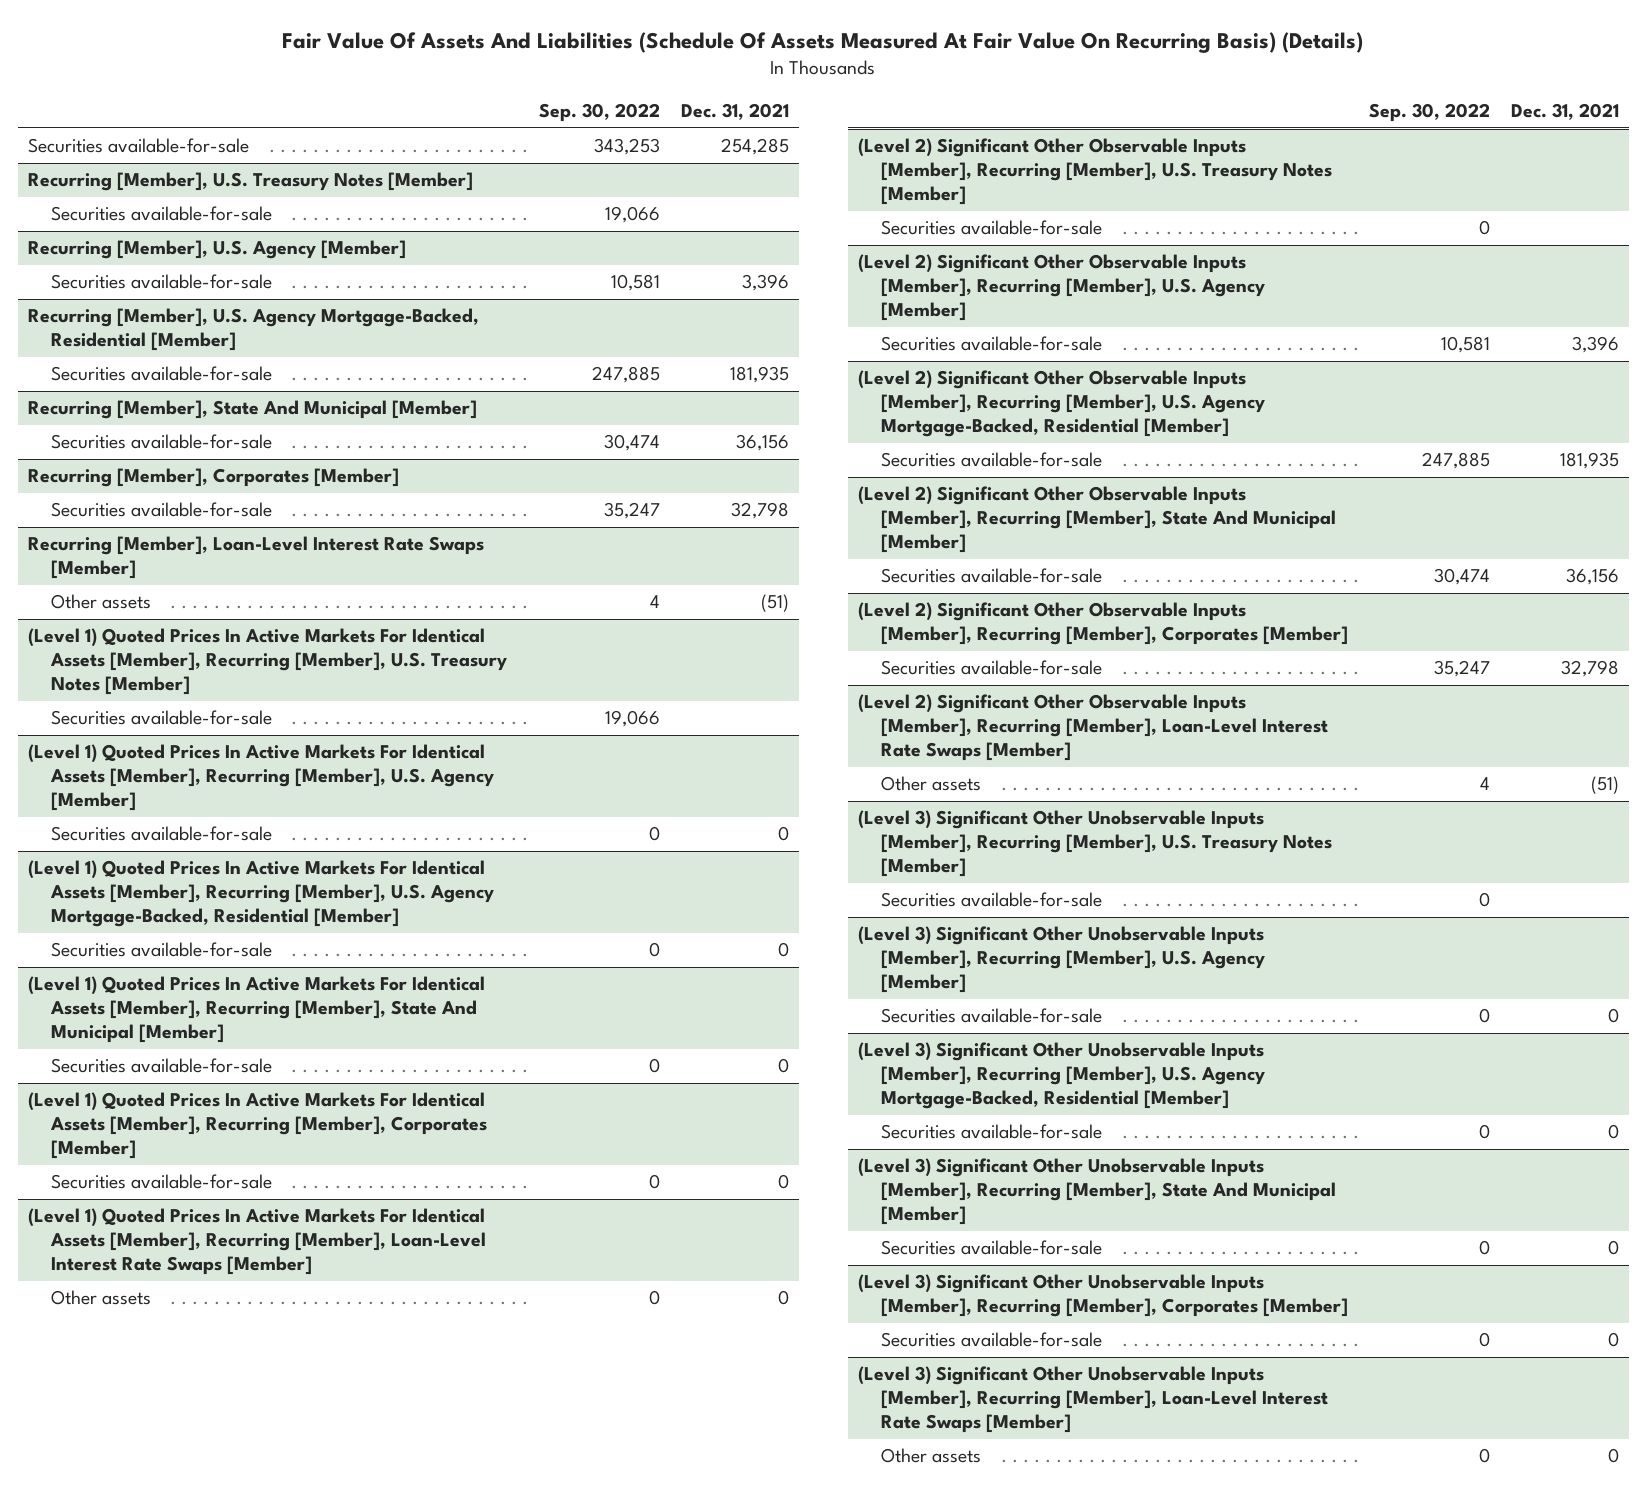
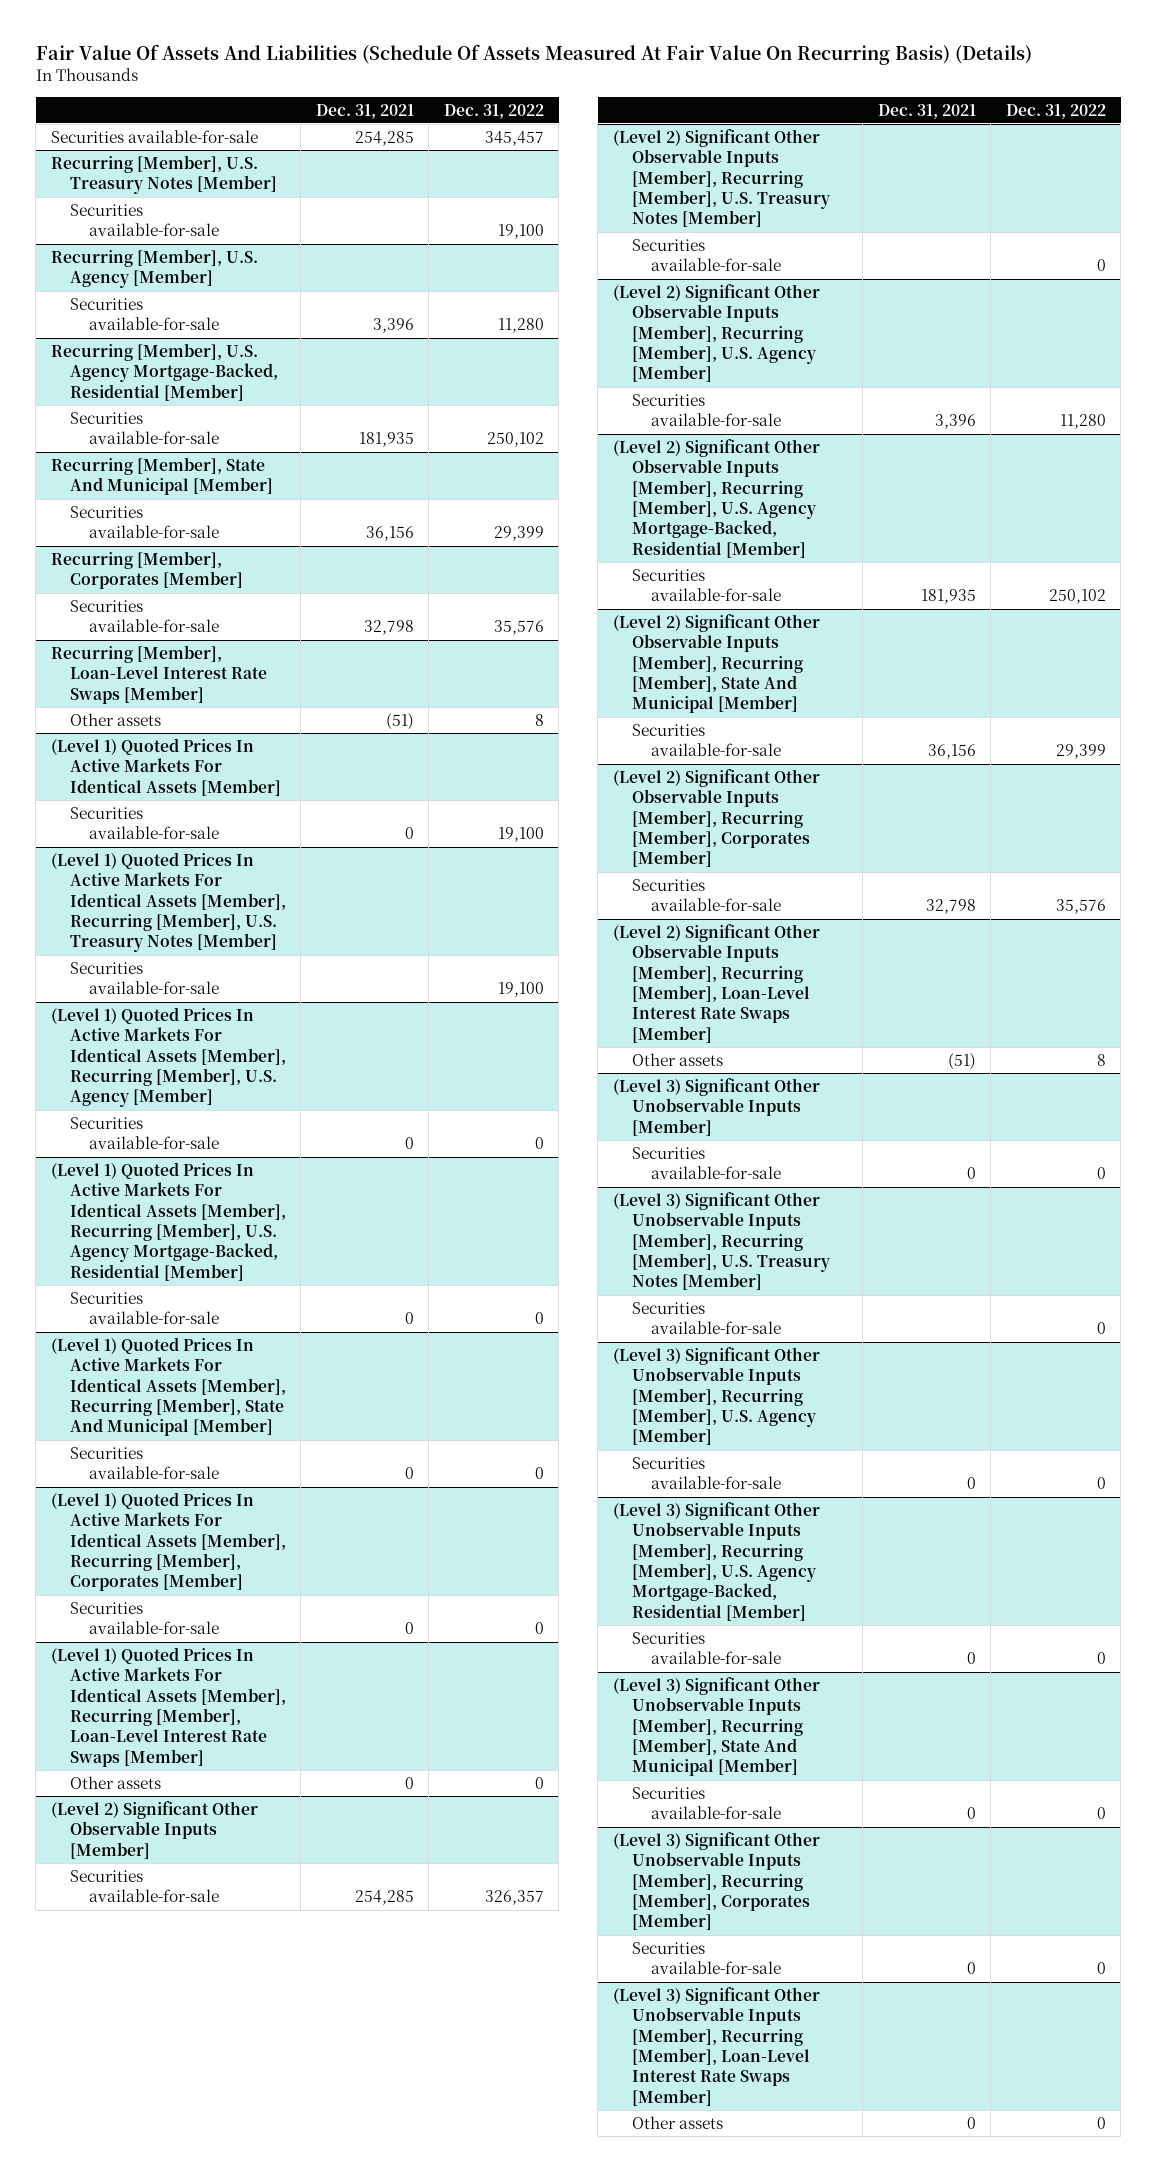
[538,103,660,123] Sep. 30, 2022 -> none
none -> [443,103,544,119] Dec. 31, 2022
none -> [50,737,281,796] (Level 1) Quoted Prices In Active Markets For Identical Assets [Member]
none -> [69,806,220,840] Securities available-for-sale
none -> [50,1800,258,1859] (Level 2) Significant Other Observable Inputs [Member]
none -> [69,1869,220,1903] Securities available-for-sale
none -> [612,1077,820,1136] (Level 3) Significant Other Unobservable Inputs [Member]
none -> [631,1146,782,1180] Securities available-for-sale

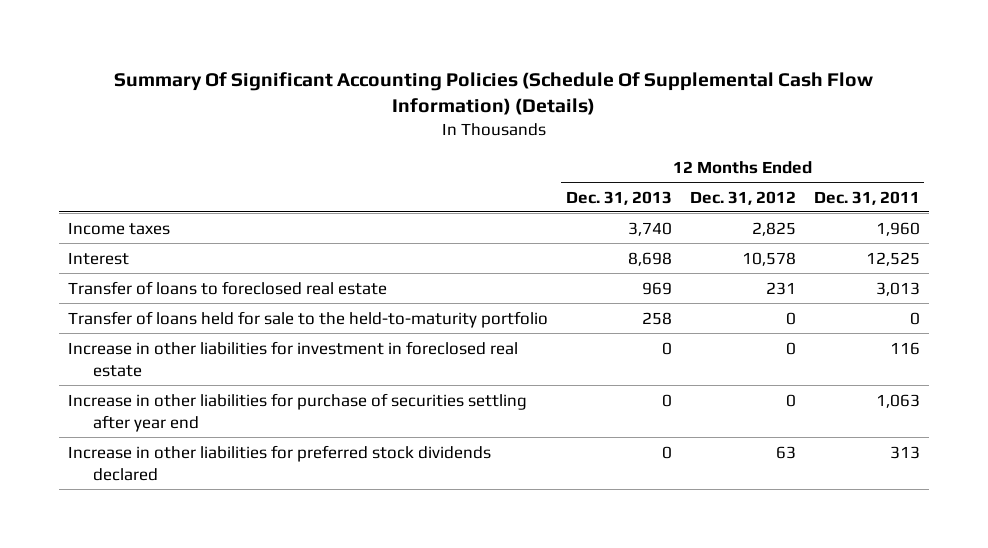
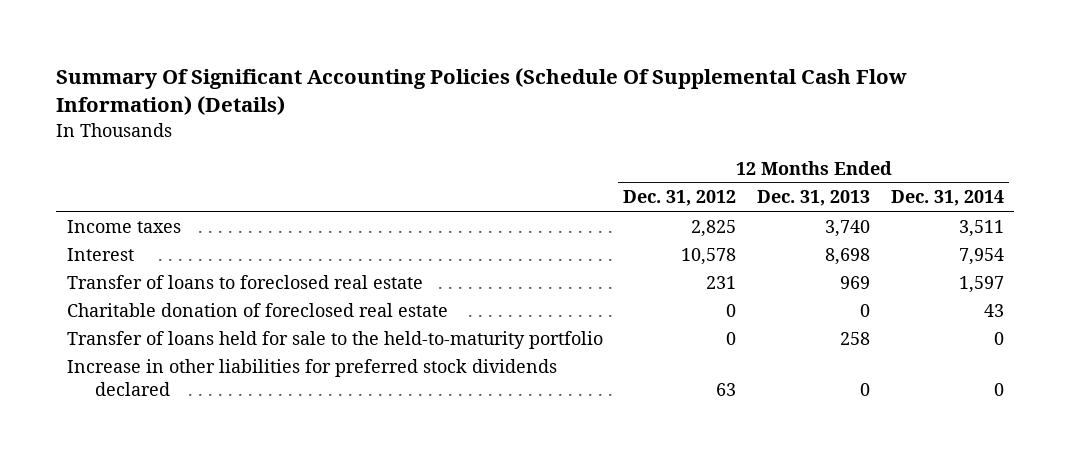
[813,190,920,205] Dec. 31, 2011 -> none
none -> [891,190,1005,207] Dec. 31, 2014
none -> [66,302,448,317] Charitable donation of foreclosed real estate
[68,340,519,377] Increase in other liabilities for investment in foreclosed real estate -> none
[68,392,528,432] Increase in other liabilities for purchase of securities settling after year end -> none

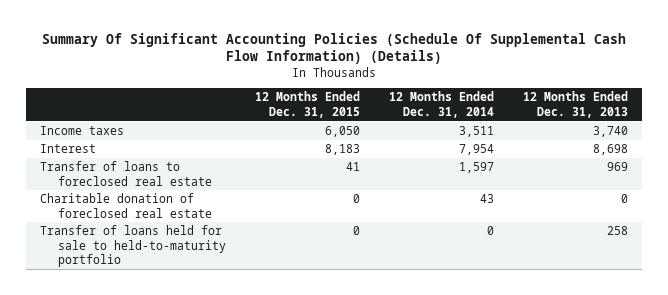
[623,190,737,207] Dec. 31, 2012 -> none
none -> [255,91,361,118] 12 Months Ended Dec. 31, 2015
[66,358,557,396] Increase in other liabilities for preferred stock dividends declared -> none
[66,330,603,349] Transfer of loans held for sale to the held-to-maturity portfolio -> [40,225,227,267] Transfer of loans held for sale to held-to-maturity portfolio

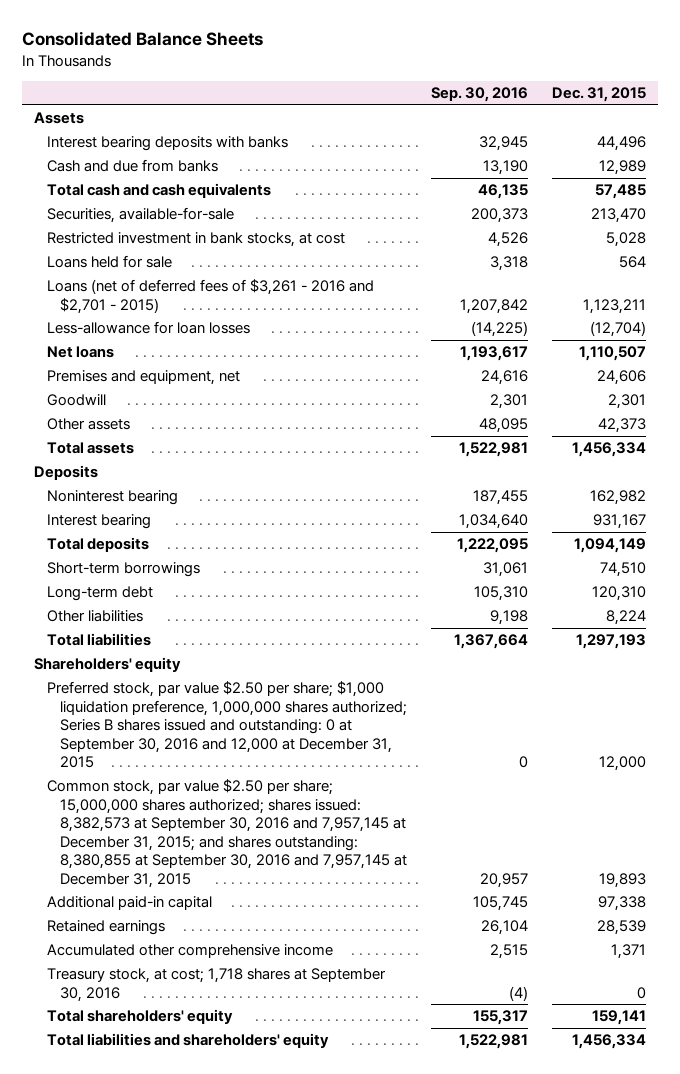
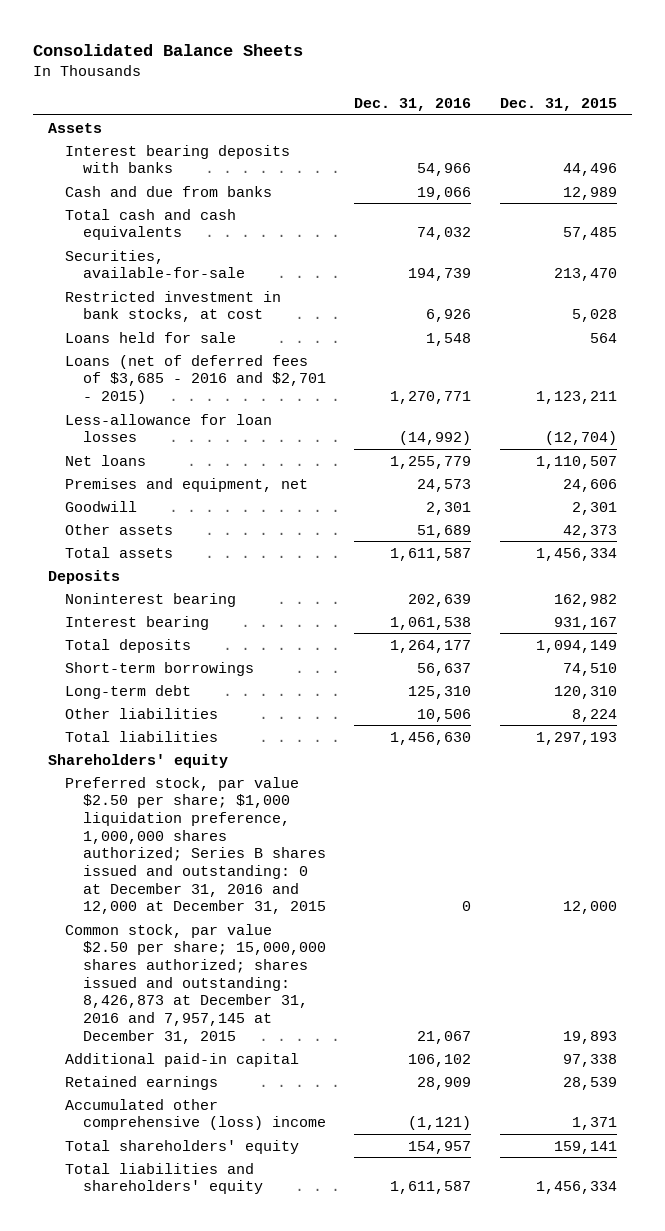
[430,87,528,103] Sep. 30, 2016 -> none
none -> [354,97,472,111] Dec. 31, 2016
[46,279,374,314] Loans (net of deferred fees of $3,261 - 2016 and $2,701 - 2015) -> [65,354,326,404] Loans (net of deferred fees of $3,685 - 2016 and $2,701 - 2015)
[46,681,407,769] Preferred stock, par value $2.50 per share; $1,000 liquidation preference, 1,000,000 shares authorized; Series B shares issued and outstanding: 0 at September 30, 2016 and 12,000 at December 31, 2015 -> [65,776,326,915] Preferred stock, par value $2.50 per share; $1,000 liquidation preference, 1,000,000 shares authorized; Series B shares issued and outstanding: 0 at December 31, 2016 and 12,000 at December 31, 2015
[46,779,407,888] Common stock, par value $2.50 per share; 15,000,000 shares authorized; shares issued: 8,382,573 at September 30, 2016 and 7,957,145 at December 31, 2015; and shares outstanding: 8,380,855 at September 30, 2016 and 7,957,145 at December 31, 2015 -> [65,923,326,1044] Common stock, par value $2.50 per share; 15,000,000 shares authorized; shares issued and outstanding: 8,426,873 at December 31, 2016 and 7,957,145 at December 31, 2015
[46,968,386,1002] Treasury stock, at cost; 1,718 shares at September 30, 2016 -> none
[46,944,333,959] Accumulated other comprehensive income -> [65,1098,326,1131] Accumulated other comprehensive (loss) income

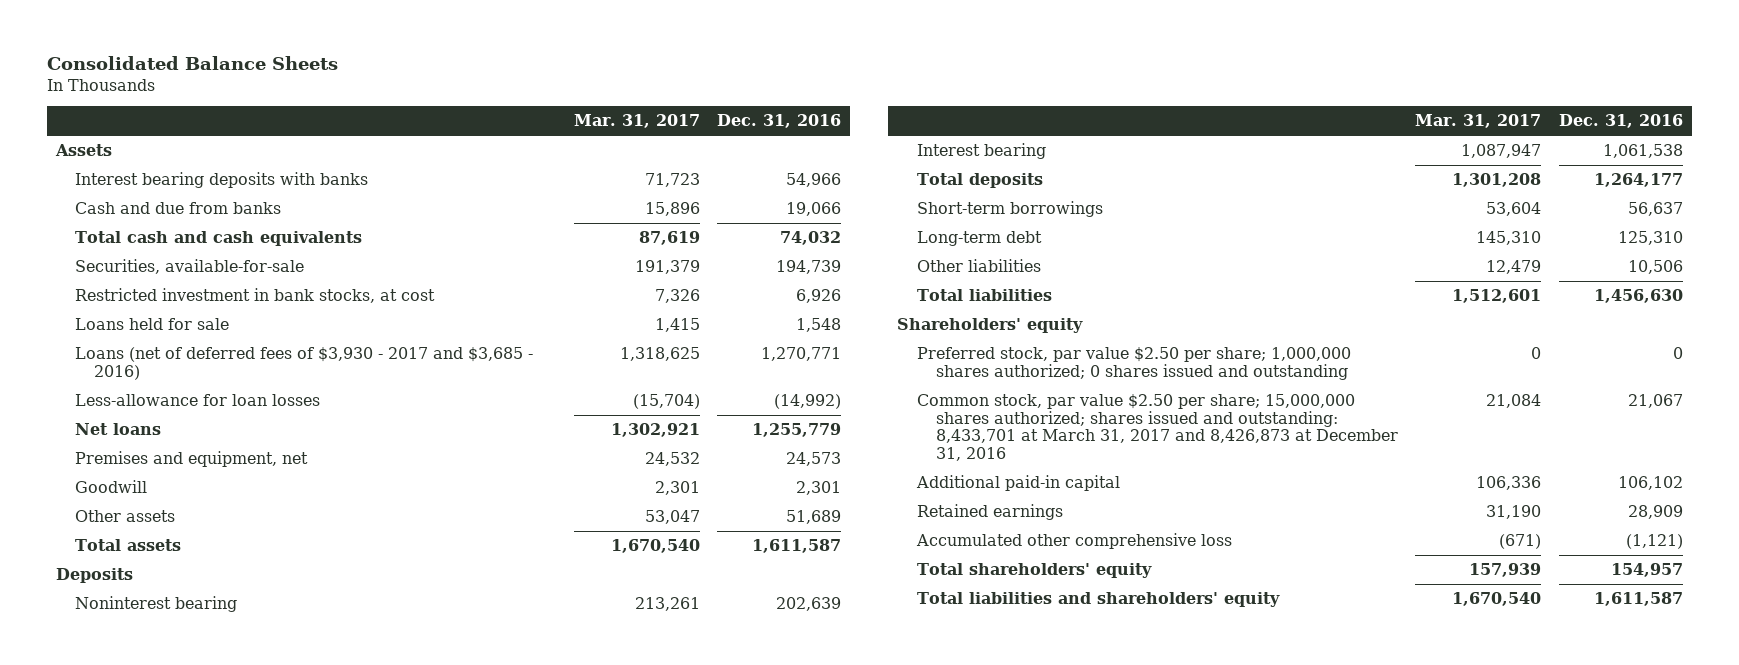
[500,97,618,111] Dec. 31, 2015 -> none
none -> [573,114,700,129] Mar. 31, 2017
[65,354,326,404] Loans (net of deferred fees of $3,685 - 2016 and $2,701 - 2015) -> [74,347,533,380] Loans (net of deferred fees of $3,930 - 2017 and $3,685 - 2016)
[65,776,326,915] Preferred stock, par value $2.50 per share; $1,000 liquidation preference, 1,000,000 shares authorized; Series B shares issued and outstanding: 0 at December 31, 2016 and 12,000 at December 31, 2015 -> [916,347,1351,380] Preferred stock, par value $2.50 per share; 1,000,000 shares authorized; 0 shares issued and outstanding
[65,923,326,1044] Common stock, par value $2.50 per share; 15,000,000 shares authorized; shares issued and outstanding: 8,426,873 at December 31, 2016 and 7,957,145 at December 31, 2015 -> [916,394,1398,461] Common stock, par value $2.50 per share; 15,000,000 shares authorized; shares issued and outstanding: 8,433,701 at March 31, 2017 and 8,426,873 at December 31, 2016
[65,1098,326,1131] Accumulated other comprehensive (loss) income -> [915,533,1232,550] Accumulated other comprehensive loss

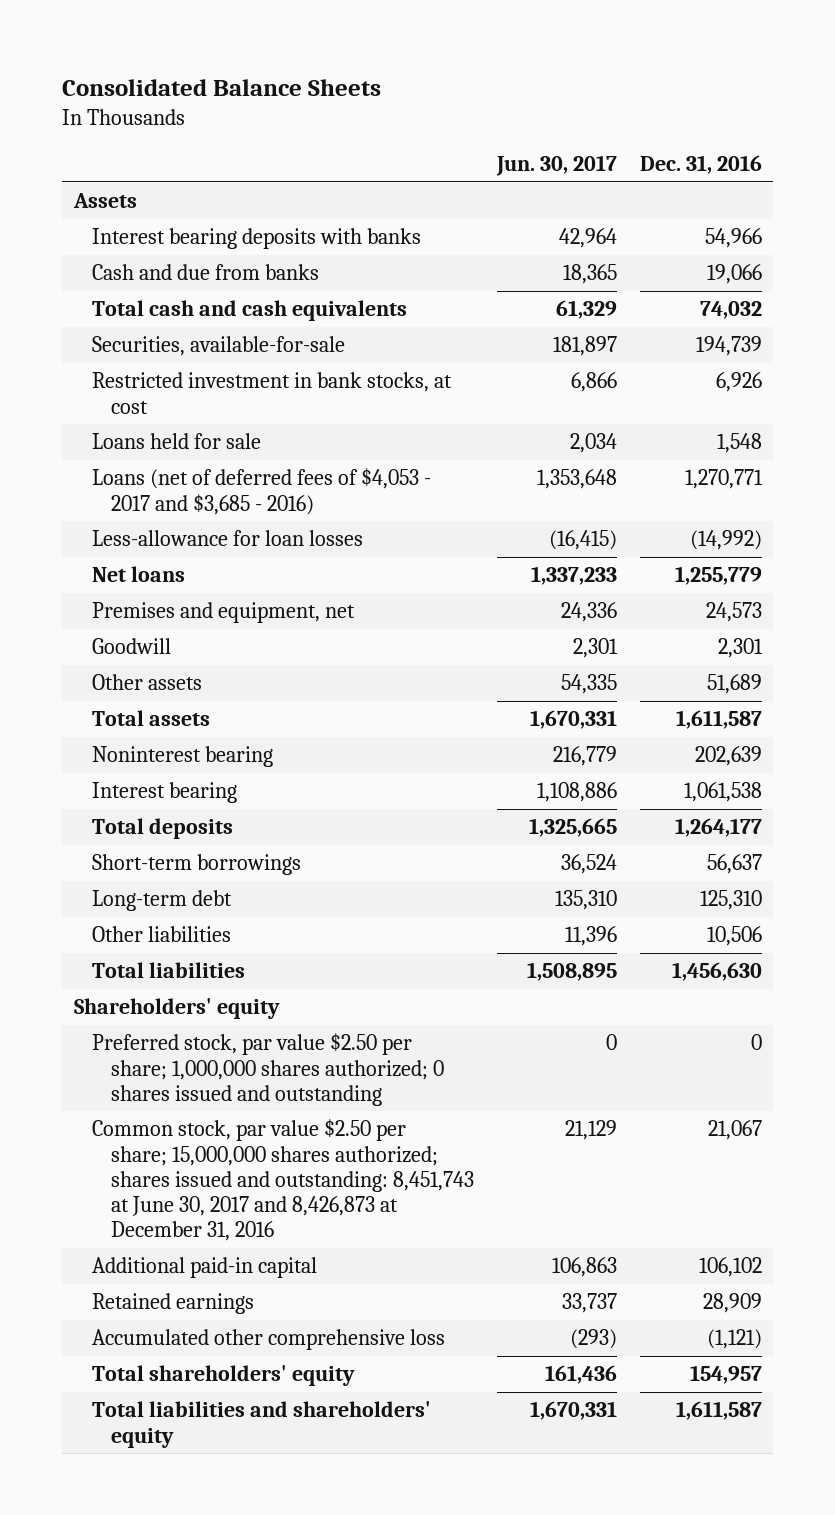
[573,114,700,129] Mar. 31, 2017 -> none
none -> [495,155,617,177] Jun. 30, 2017
[74,347,533,380] Loans (net of deferred fees of $3,930 - 2017 and $3,685 - 2016) -> [92,468,432,515] Loans (net of deferred fees of $4,053 - 2017 and $3,685 - 2016)
[55,568,133,584] Deposits -> none
[916,394,1398,461] Common stock, par value $2.50 per share; 15,000,000 shares authorized; shares issued and outstanding: 8,433,701 at March 31, 2017 and 8,426,873 at December 31, 2016 -> [92,1119,474,1242] Common stock, par value $2.50 per share; 15,000,000 shares authorized; shares issued and outstanding: 8,451,743 at June 30, 2017 and 8,426,873 at December 31, 2016

